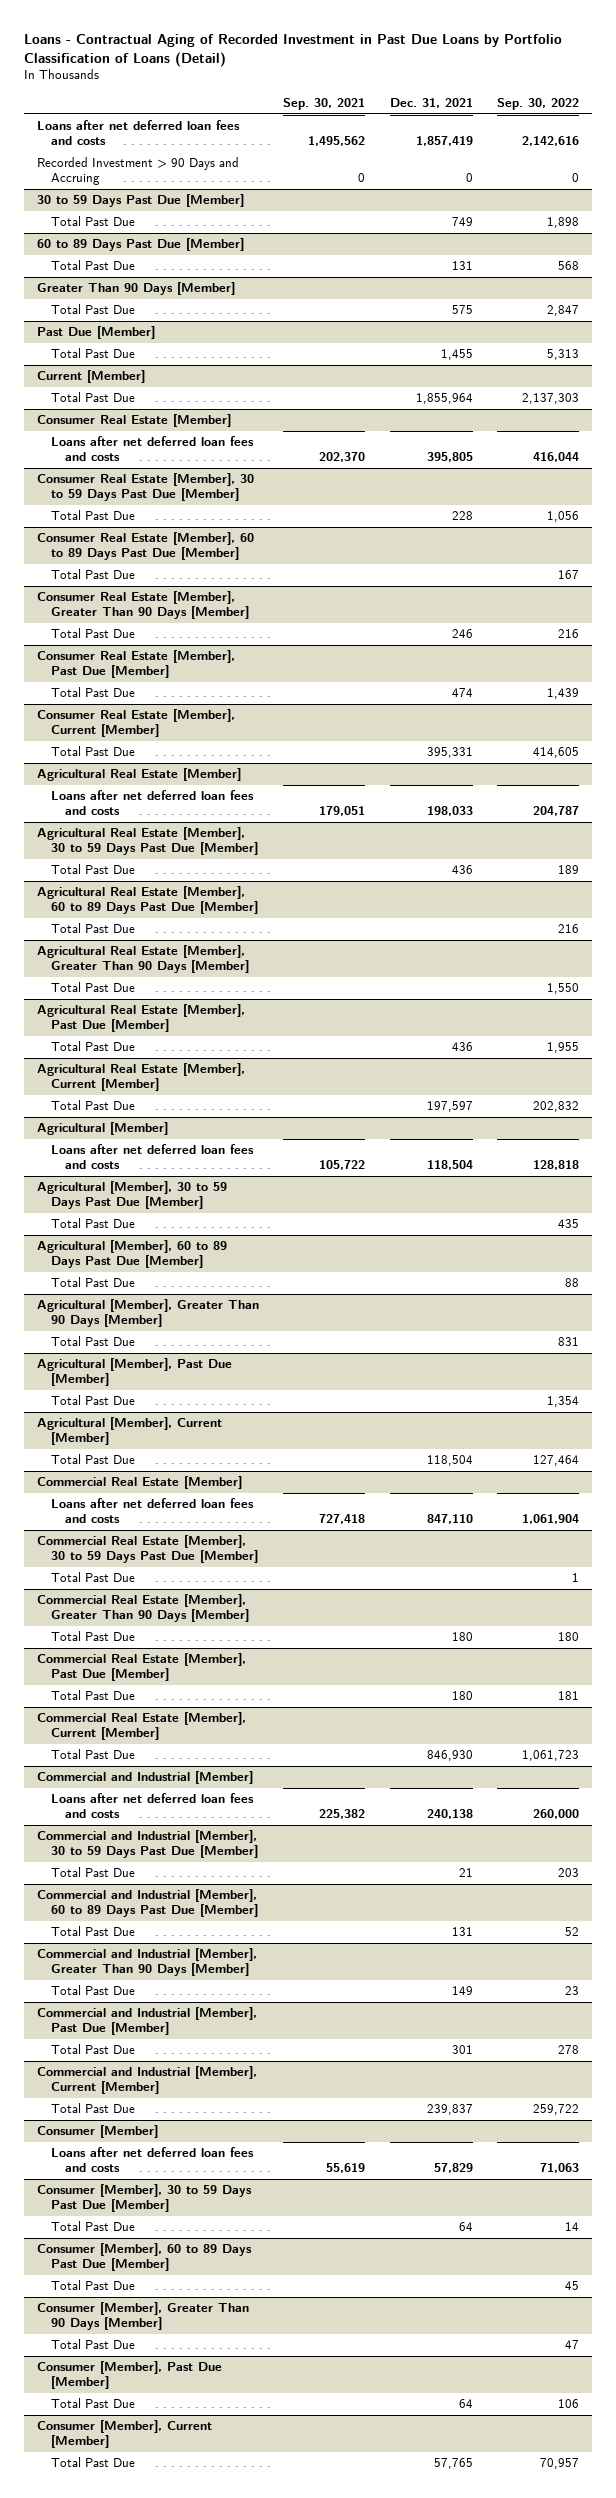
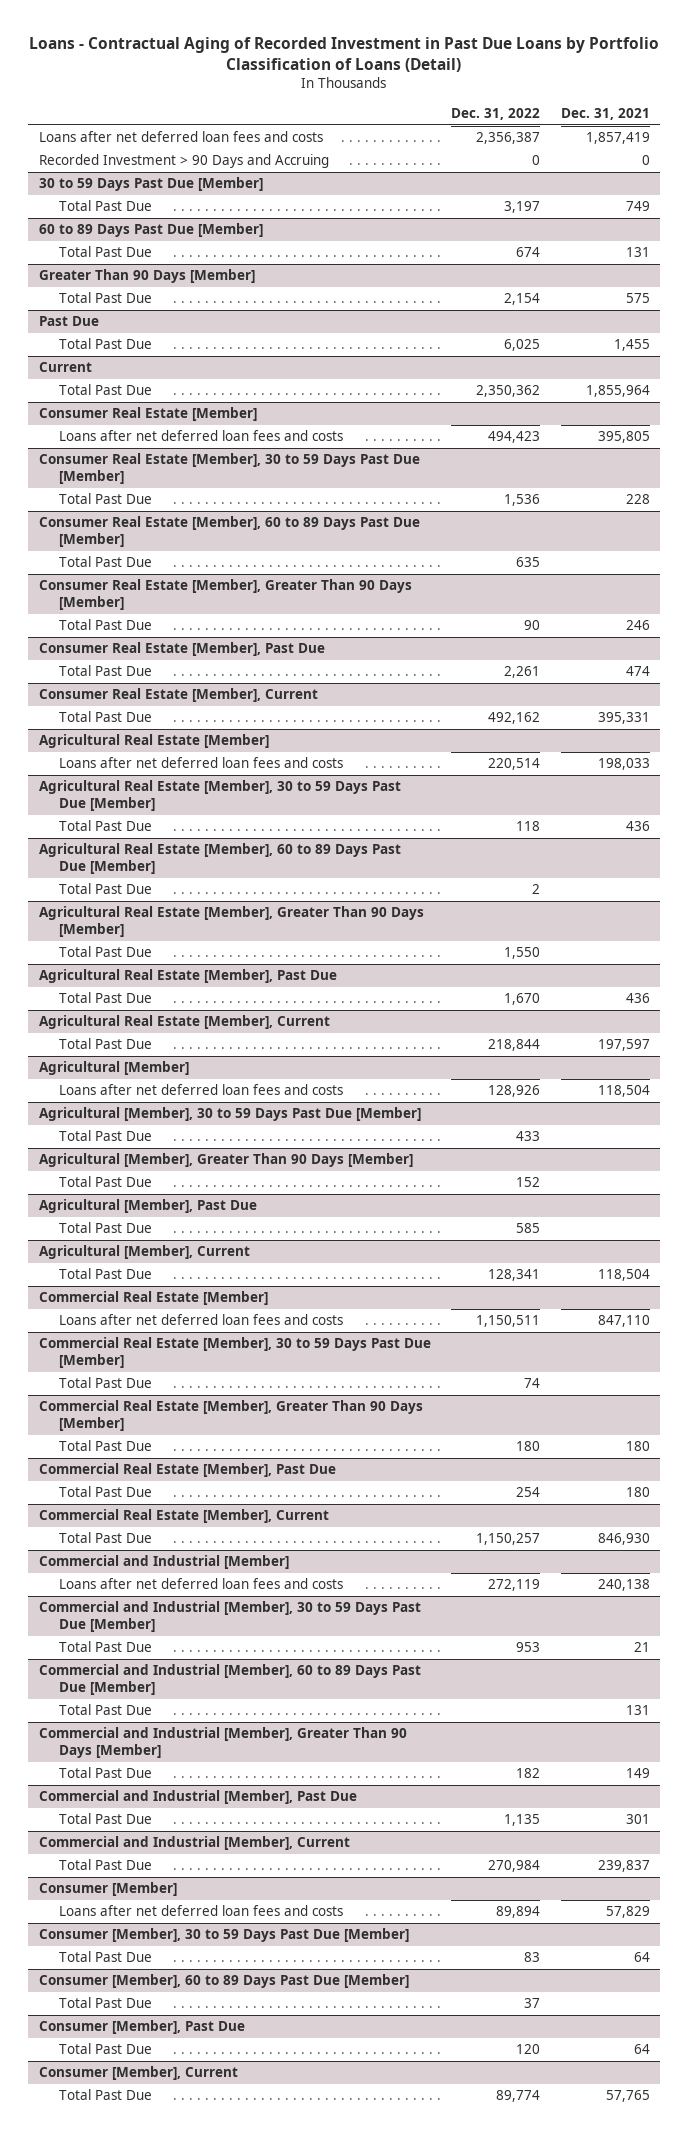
[283,98,366,111] Sep. 30, 2021 -> none
[497,98,580,111] Sep. 30, 2022 -> none
none -> [451,108,541,121] Dec. 31, 2022
[36,326,155,340] Past Due [Member] -> [38,316,99,327] Past Due
[36,370,145,384] Current [Member] -> [38,362,92,373] Current
[36,650,235,679] Consumer Real Estate [Member], Past Due [Member] -> [38,642,325,657] Consumer Real Estate [Member], Past Due
[36,709,235,738] Consumer Real Estate [Member], Current [Member] -> [38,688,318,703] Consumer Real Estate [Member], Current
[36,1004,245,1033] Agricultural Real Estate [Member], Past Due [Member] -> [38,969,337,984] Agricultural Real Estate [Member], Past Due
[36,1063,245,1092] Agricultural Real Estate [Member], Current [Member] -> [38,1015,330,1030] Agricultural Real Estate [Member], Current
[36,1240,227,1269] Agricultural [Member], 60 to 89 Days Past Due [Member] -> none
[51,1277,136,1288] Total Past Due -> none
[36,1358,232,1387] Agricultural [Member], Past Due [Member] -> [38,1199,257,1214] Agricultural [Member], Past Due
[36,1417,222,1446] Agricultural [Member], Current [Member] -> [38,1245,250,1260] Agricultural [Member], Current
[36,1653,246,1682] Commercial Real Estate [Member], Past Due [Member] -> [38,1463,336,1478] Commercial Real Estate [Member], Past Due
[36,1712,246,1741] Commercial Real Estate [Member], Current [Member] -> [38,1509,329,1524] Commercial Real Estate [Member], Current
[36,2007,257,2036] Commercial and Industrial [Member], Past Due [Member] -> [38,1790,357,1805] Commercial and Industrial [Member], Past Due
[36,2066,257,2095] Commercial and Industrial [Member], Current [Member] -> [38,1836,350,1851] Commercial and Industrial [Member], Current
[36,2302,249,2331] Consumer [Member], Greater Than 90 Days [Member] -> none
[51,2339,136,2350] Total Past Due -> none
[36,2361,222,2390] Consumer [Member], Past Due [Member] -> [38,2020,245,2035] Consumer [Member], Past Due
[36,2420,212,2449] Consumer [Member], Current [Member] -> [38,2066,238,2081] Consumer [Member], Current

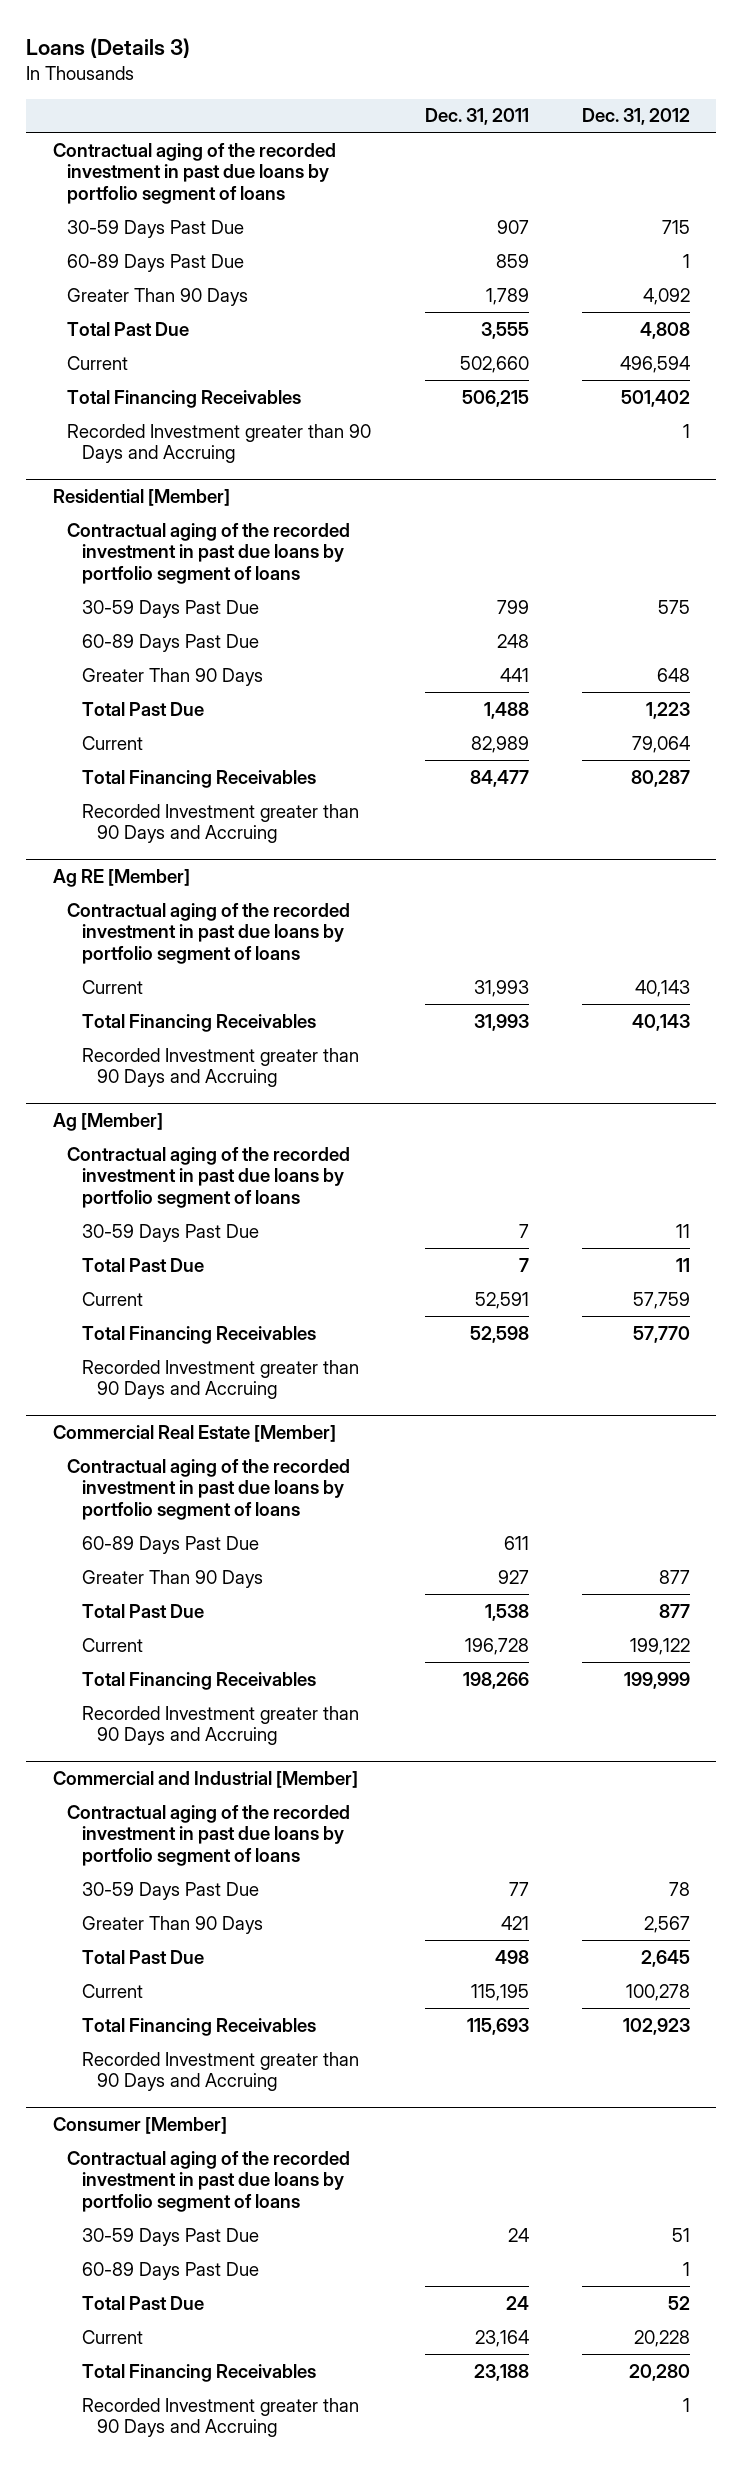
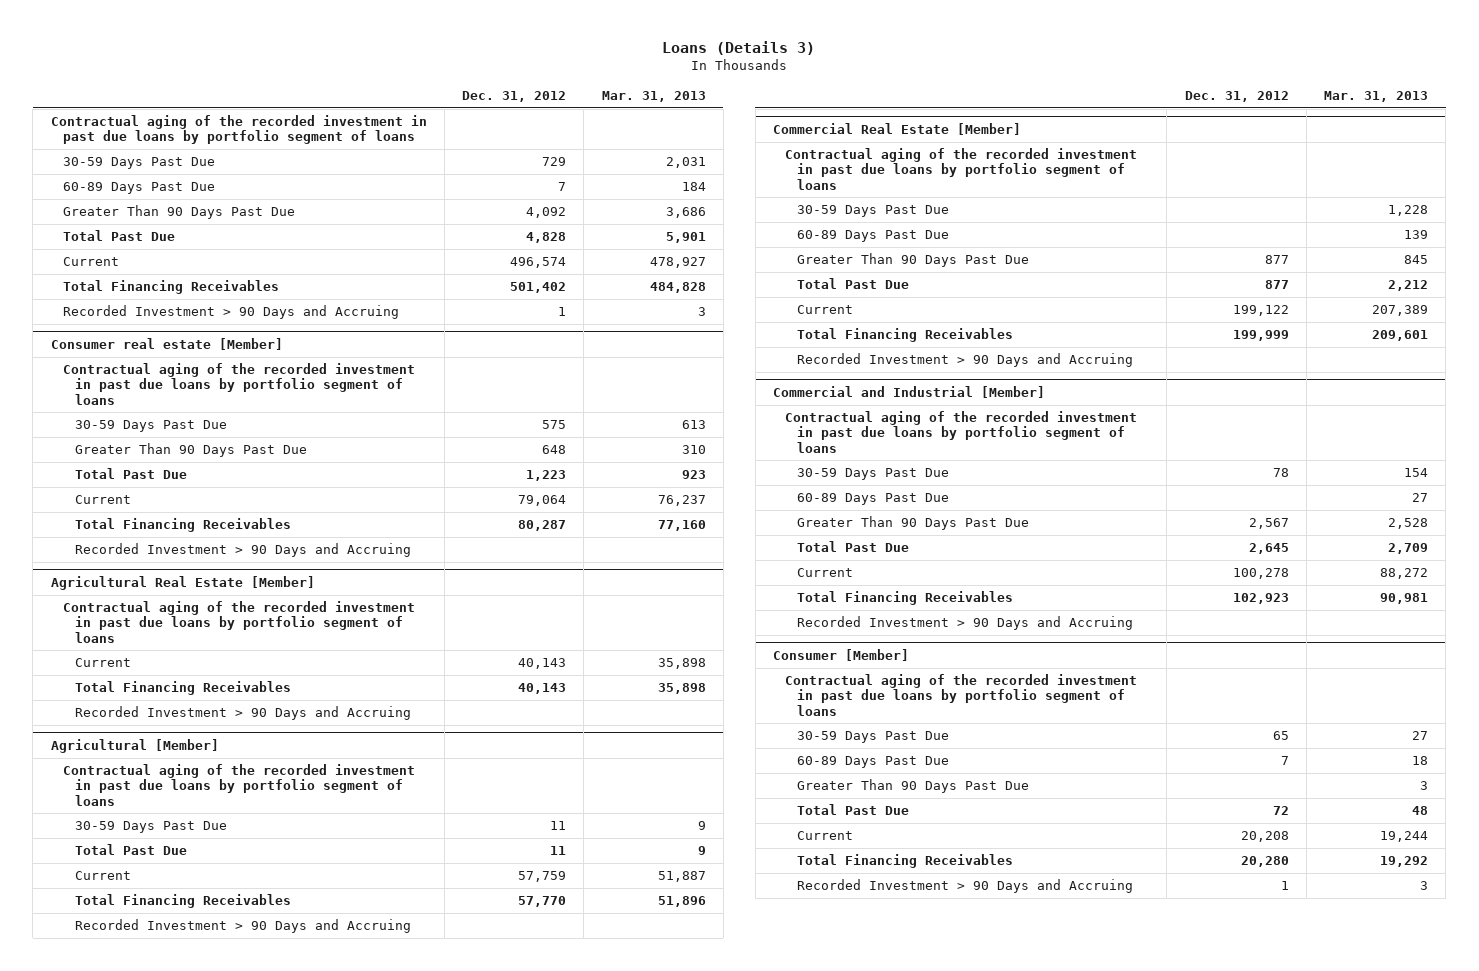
[424,108,529,126] Dec. 31, 2011 -> none
none -> [601,90,706,102] Mar. 31, 2013
[661,219,690,234] 715 -> [542,157,567,167] 729
[682,253,690,268] 1 -> [558,182,567,192] 7
[67,287,249,306] Greater Than 90 Days -> [62,205,295,220] Greater Than 90 Days Past Due
[639,321,690,339] 4,808 -> [526,232,567,244] 4,828
[619,355,690,373] 496,594 -> [510,257,567,269] 496,574
[52,489,230,507] Residential [Member] -> none
[67,423,372,464] Recorded Investment greater than 90 Days and Accruing -> [62,305,399,320] Recorded Investment > 90 Days and Accruing
none -> [50,337,283,350] Consumer real estate [Member]
[82,633,260,652] 60-89 Days Past Due -> none
[82,667,264,686] Greater Than 90 Days -> [74,443,307,458] Greater Than 90 Days Past Due
[52,869,190,888] Ag RE [Member] -> none
[82,803,360,844] Recorded Investment greater than 90 Days and Accruing -> [74,543,411,558] Recorded Investment > 90 Days and Accruing
none -> [50,575,315,590] Agricultural Real Estate [Member]
[52,1113,163,1132] Ag [Member] -> none
[82,1047,360,1088] Recorded Investment greater than 90 Days and Accruing -> [74,706,411,721] Recorded Investment > 90 Days and Accruing
none -> [50,738,219,753] Agricultural [Member]
[82,1359,360,1400] Recorded Investment greater than 90 Days and Accruing -> [74,919,411,934] Recorded Investment > 90 Days and Accruing
none -> [797,205,950,218] 30-59 Days Past Due
[82,1569,264,1588] Greater Than 90 Days -> [797,253,1030,268] Greater Than 90 Days Past Due
[82,1705,360,1746] Recorded Investment greater than 90 Days and Accruing -> [797,353,1134,368] Recorded Investment > 90 Days and Accruing
none -> [797,493,950,506] 60-89 Days Past Due
[82,1915,264,1934] Greater Than 90 Days -> [797,516,1030,531] Greater Than 90 Days Past Due
[82,2051,360,2092] Recorded Investment greater than 90 Days and Accruing -> [797,616,1134,631] Recorded Investment > 90 Days and Accruing
[671,2227,690,2242] 51 -> [1272,731,1289,741] 65
[682,2261,690,2276] 1 -> [1280,756,1289,766] 7
none -> [797,779,1030,794] Greater Than 90 Days Past Due
[667,2295,690,2310] 52 -> [1272,806,1289,816] 72
[633,2329,690,2347] 20,228 -> [1240,831,1289,843] 20,208
[82,2397,360,2438] Recorded Investment greater than 90 Days and Accruing -> [797,879,1134,894] Recorded Investment > 90 Days and Accruing

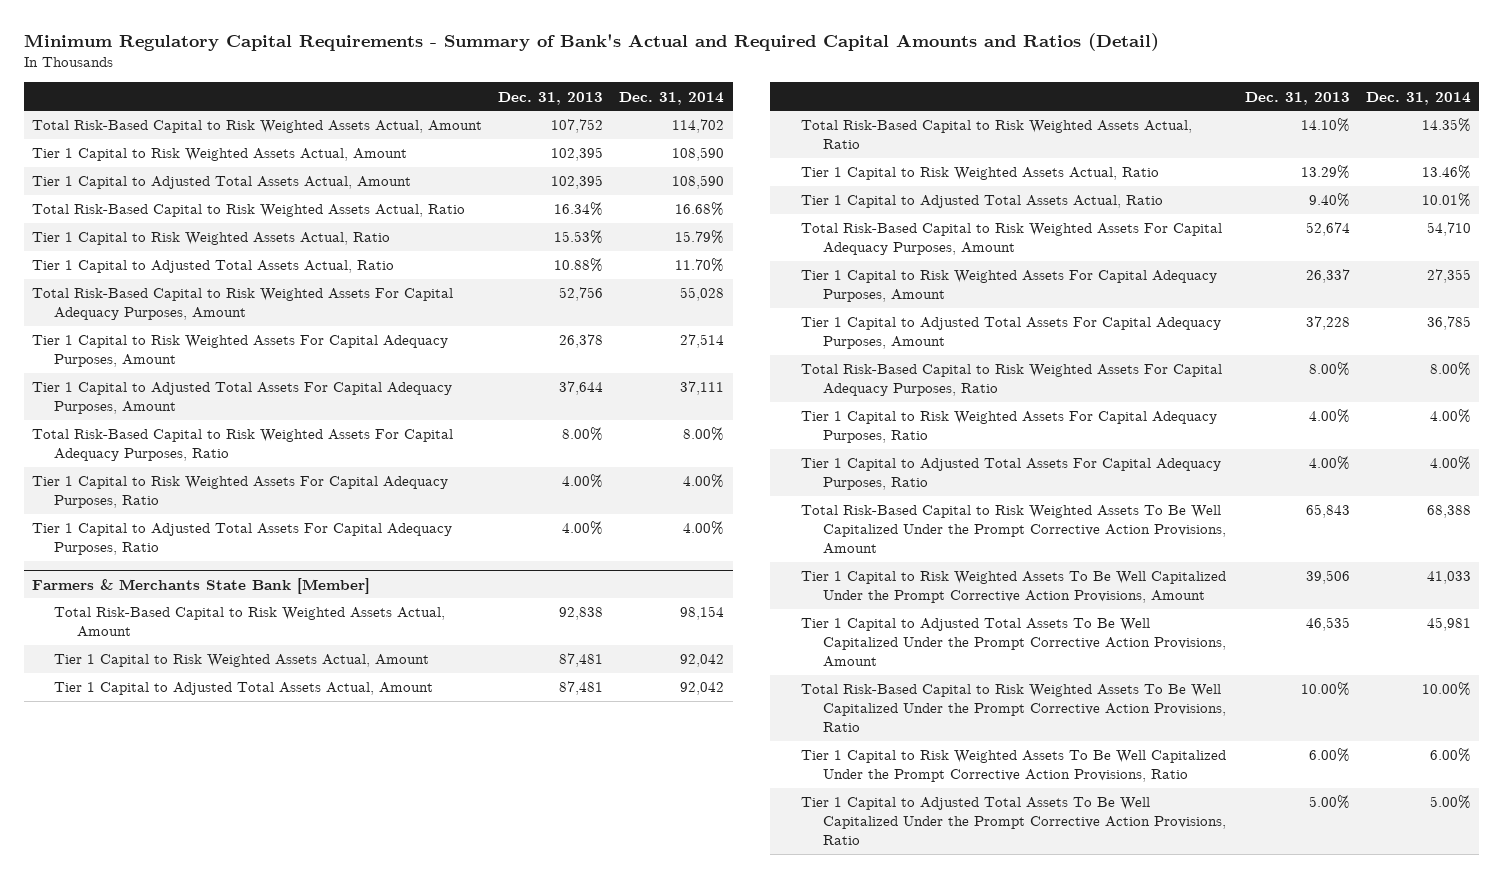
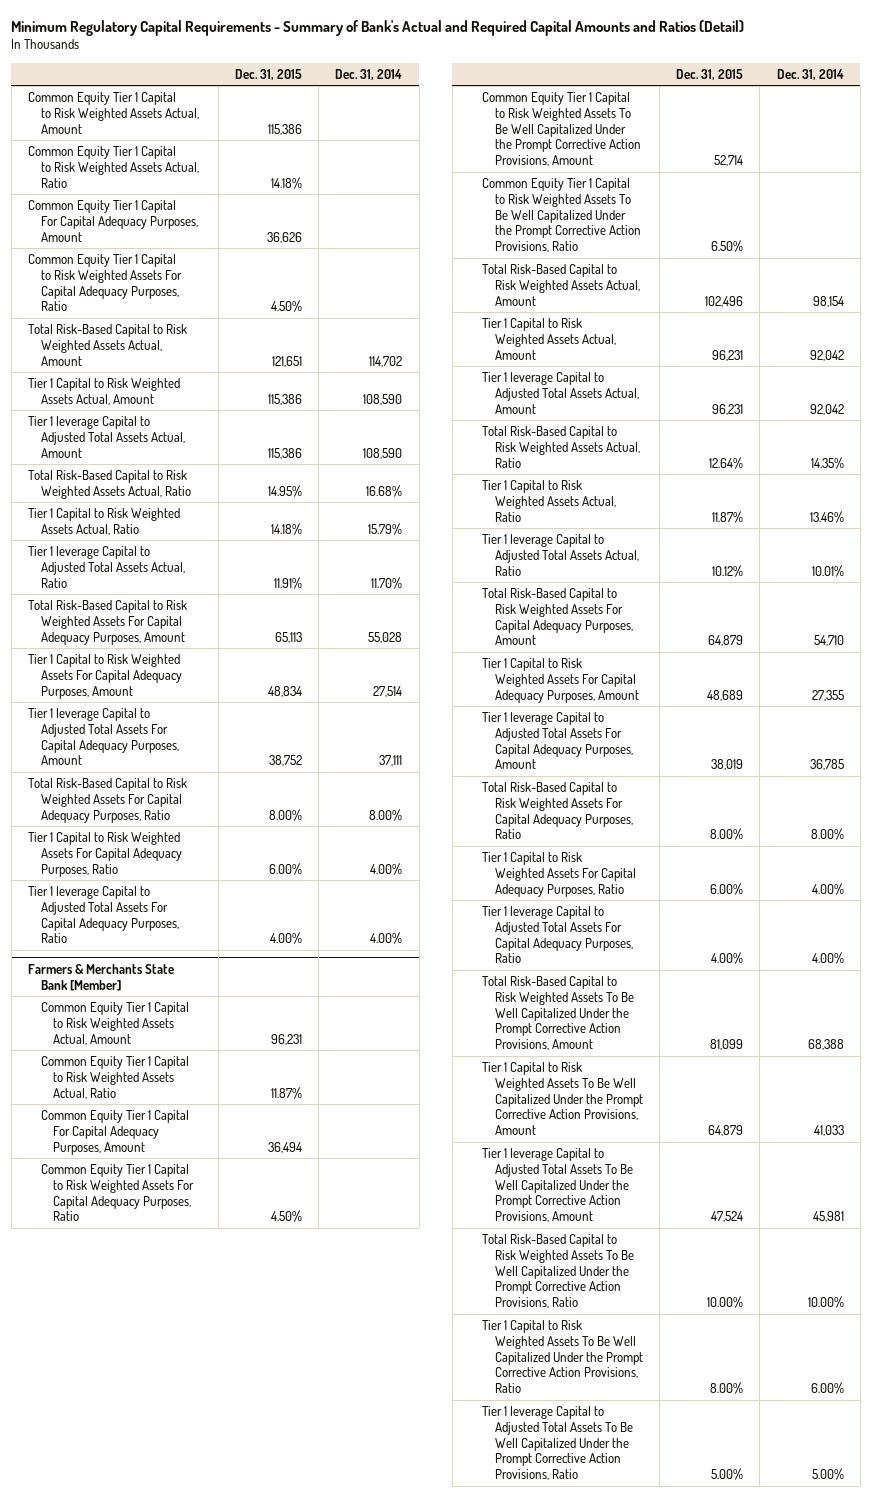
[498,91,604,105] Dec. 31, 2013 -> none
none -> [234,68,302,80] Dec. 31, 2015
none -> [27,92,199,134] Common Equity Tier 1 Capital to Risk Weighted Assets Actual, Amount
none -> [27,146,199,188] Common Equity Tier 1 Capital to Risk Weighted Assets Actual, Ratio
none -> [27,200,198,242] Common Equity Tier 1 Capital For Capital Adequacy Purposes, Amount
none -> [27,254,182,312] Common Equity Tier 1 Capital to Risk Weighted Assets For Capital Adequacy Purposes, Ratio
[31,176,411,190] Tier 1 Capital to Adjusted Total Assets Actual, Amount -> [27,416,185,458] Tier 1 leverage Capital to Adjusted Total Assets Actual, Amount
[31,260,394,274] Tier 1 Capital to Adjusted Total Assets Actual, Ratio -> [27,546,185,588] Tier 1 leverage Capital to Adjusted Total Assets Actual, Ratio
[31,382,452,415] Tier 1 Capital to Adjusted Total Assets For Capital Adequacy Purposes, Amount -> [27,708,179,766] Tier 1 leverage Capital to Adjusted Total Assets For Capital Adequacy Purposes, Amount
[31,523,452,556] Tier 1 Capital to Adjusted Total Assets For Capital Adequacy Purposes, Ratio -> [27,886,179,944] Tier 1 leverage Capital to Adjusted Total Assets For Capital Adequacy Purposes, Ratio
none -> [40,1002,189,1045] Common Equity Tier 1 Capital to Risk Weighted Assets Actual, Amount
none -> [40,1056,189,1099] Common Equity Tier 1 Capital to Risk Weighted Assets Actual, Ratio
none -> [40,1110,189,1155] Common Equity Tier 1 Capital For Capital Adequacy Purposes, Amount
none -> [40,1164,195,1222] Common Equity Tier 1 Capital to Risk Weighted Assets For Capital Adequacy Purposes, Ratio
none -> [481,92,641,167] Common Equity Tier 1 Capital to Risk Weighted Assets To Be Well Capitalized Under the Prompt Corrective Action Provisions, Amount
none -> [481,178,641,253] Common Equity Tier 1 Capital to Risk Weighted Assets To Be Well Capitalized Under the Prompt Corrective Action Provisions, Ratio
[54,682,434,696] Tier 1 Capital to Adjusted Total Assets Actual, Amount -> [481,372,639,414] Tier 1 leverage Capital to Adjusted Total Assets Actual, Amount
[800,195,1163,209] Tier 1 Capital to Adjusted Total Assets Actual, Ratio -> [481,534,639,576] Tier 1 leverage Capital to Adjusted Total Assets Actual, Ratio
[800,317,1221,350] Tier 1 Capital to Adjusted Total Assets For Capital Adequacy Purposes, Amount -> [481,712,633,770] Tier 1 leverage Capital to Adjusted Total Assets For Capital Adequacy Purposes, Amount
[800,458,1221,491] Tier 1 Capital to Adjusted Total Assets For Capital Adequacy Purposes, Ratio -> [481,906,633,964] Tier 1 leverage Capital to Adjusted Total Assets For Capital Adequacy Purposes, Ratio
[800,618,1227,668] Tier 1 Capital to Adjusted Total Assets To Be Well Capitalized Under the Prompt Corrective Action Provisions, Amount -> [481,1148,633,1223] Tier 1 leverage Capital to Adjusted Total Assets To Be Well Capitalized Under the Prompt Corrective Action Provisions, Amount
[800,797,1227,846] Tier 1 Capital to Adjusted Total Assets To Be Well Capitalized Under the Prompt Corrective Action Provisions, Ratio -> [481,1406,633,1481] Tier 1 leverage Capital to Adjusted Total Assets To Be Well Capitalized Under the Prompt Corrective Action Provisions, Ratio

